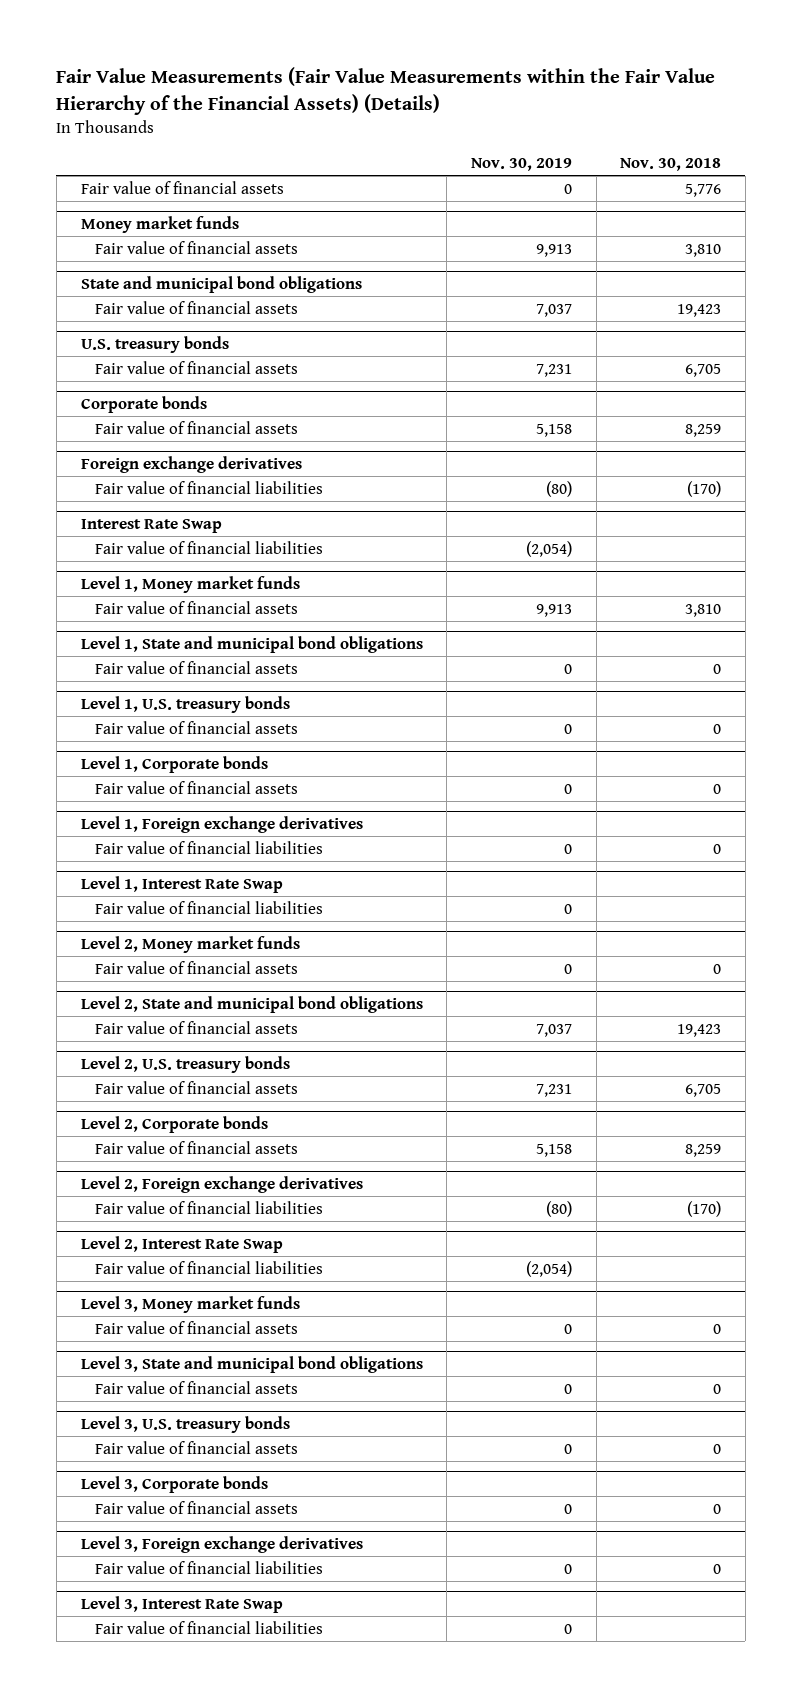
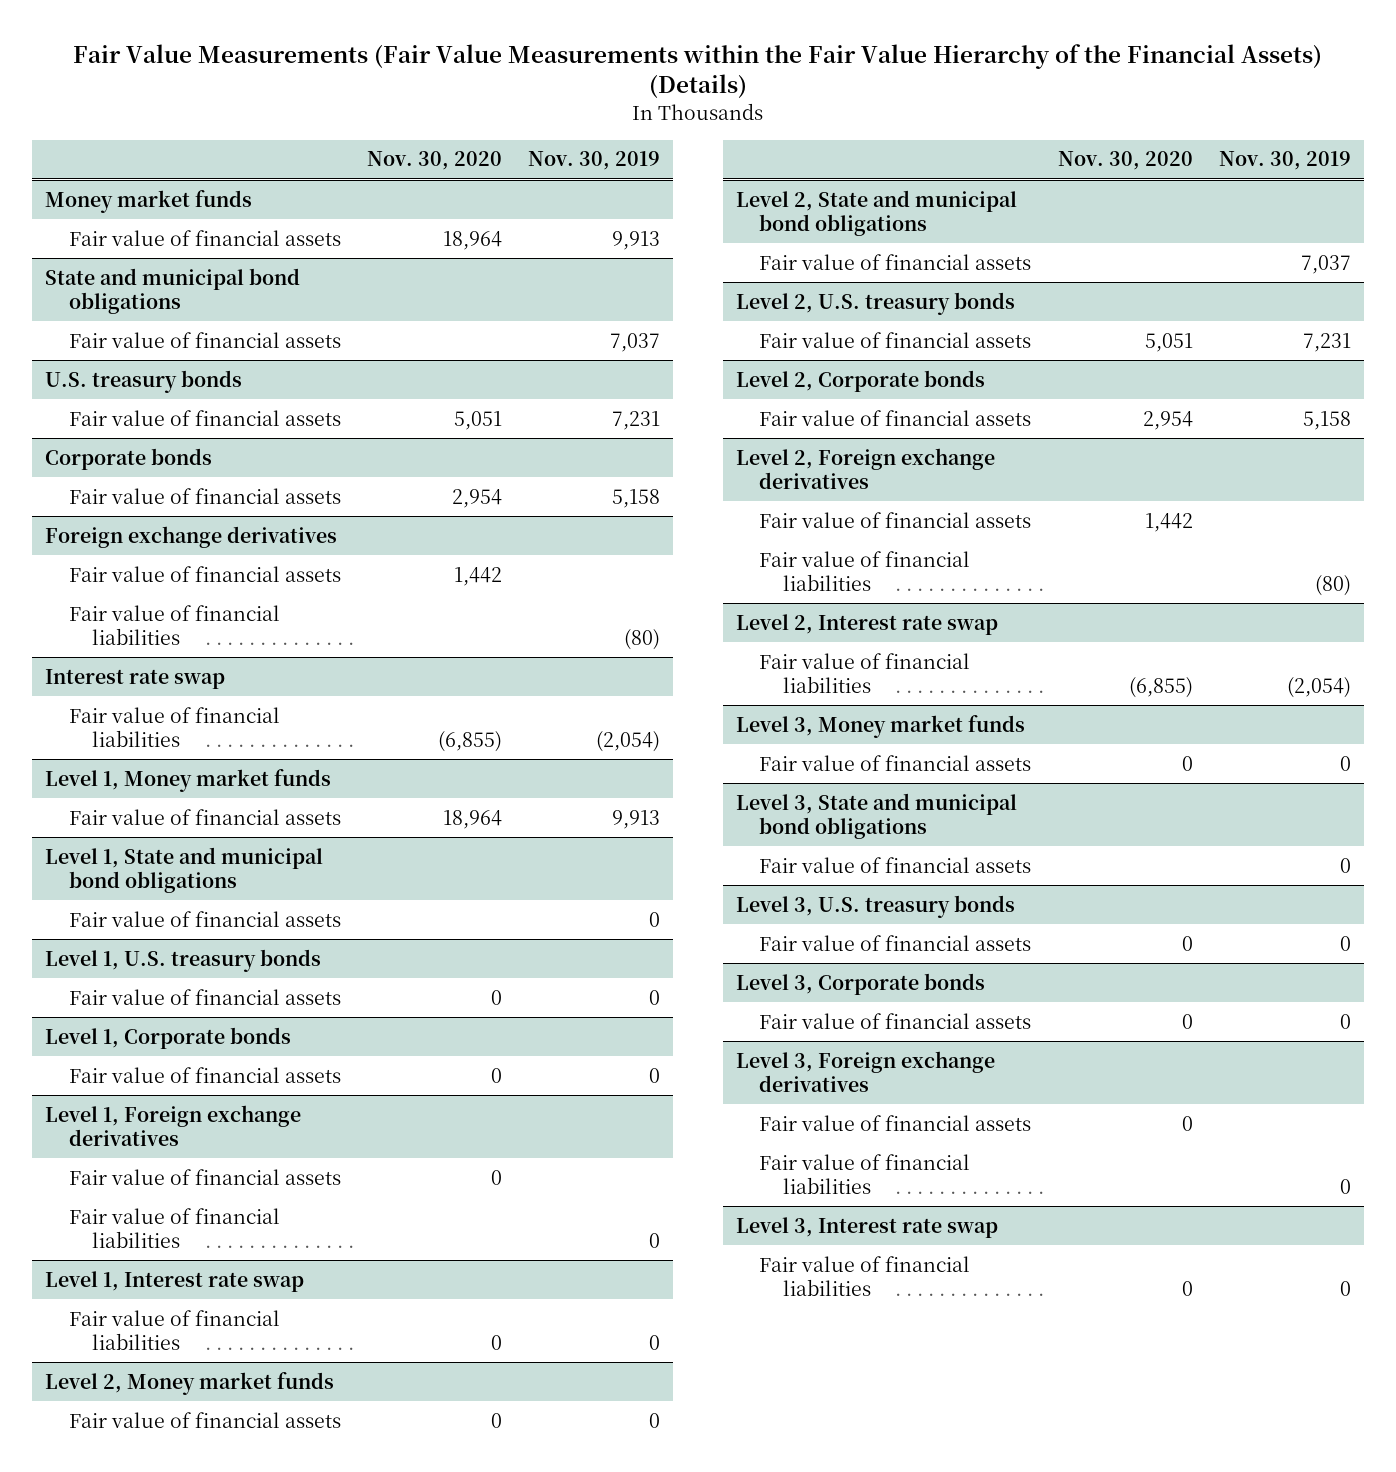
[620,157,722,171] Nov. 30, 2018 -> none
none -> [366,151,502,171] Nov. 30, 2020
[80,180,284,194] Fair value of financial assets -> none
none -> [68,565,341,582] Fair value of financial assets
[80,518,222,533] Interest Rate Swap -> [45,668,226,689] Interest rate swap
none -> [68,1168,341,1185] Fair value of financial assets
[80,875,283,893] Level 1, Interest Rate Swap -> [45,1270,305,1292] Level 1, Interest rate swap
none -> [759,511,1032,528] Fair value of financial assets
[80,1235,283,1253] Level 2, Interest Rate Swap -> [735,613,998,635] Level 2, Interest rate swap
none -> [759,1114,1032,1131] Fair value of financial assets
[80,1595,283,1613] Level 3, Interest Rate Swap -> [735,1216,998,1238] Level 3, Interest rate swap

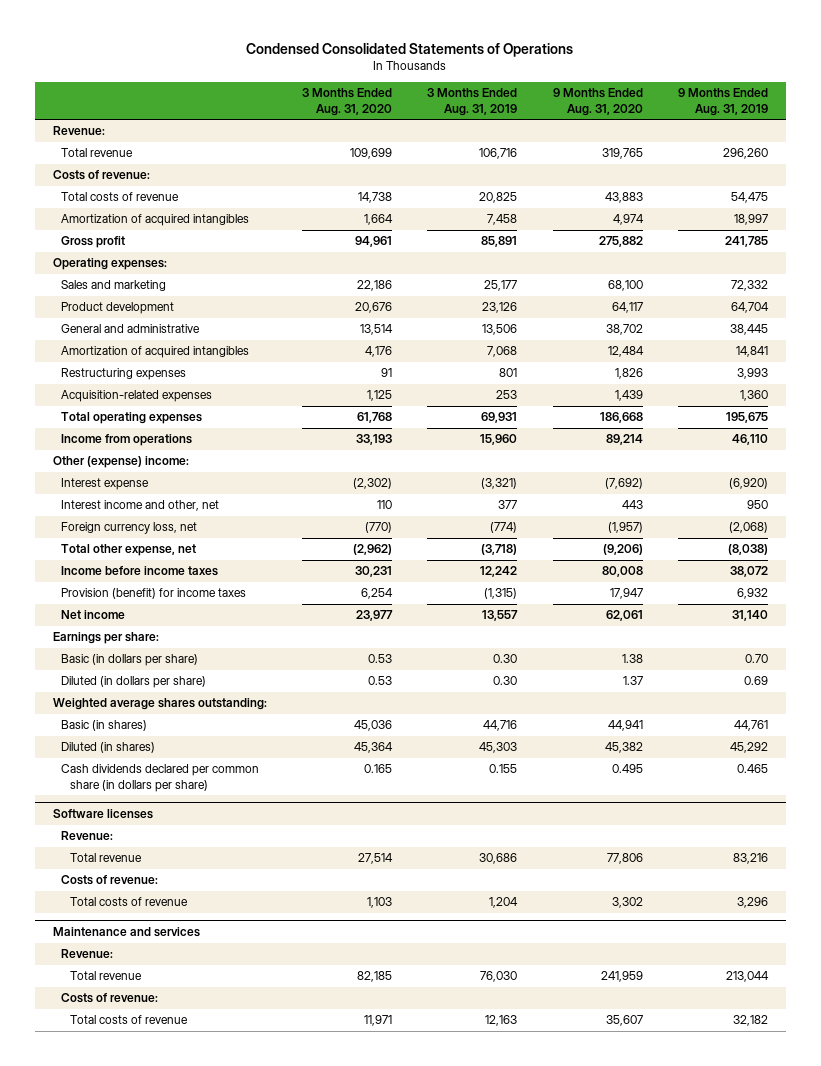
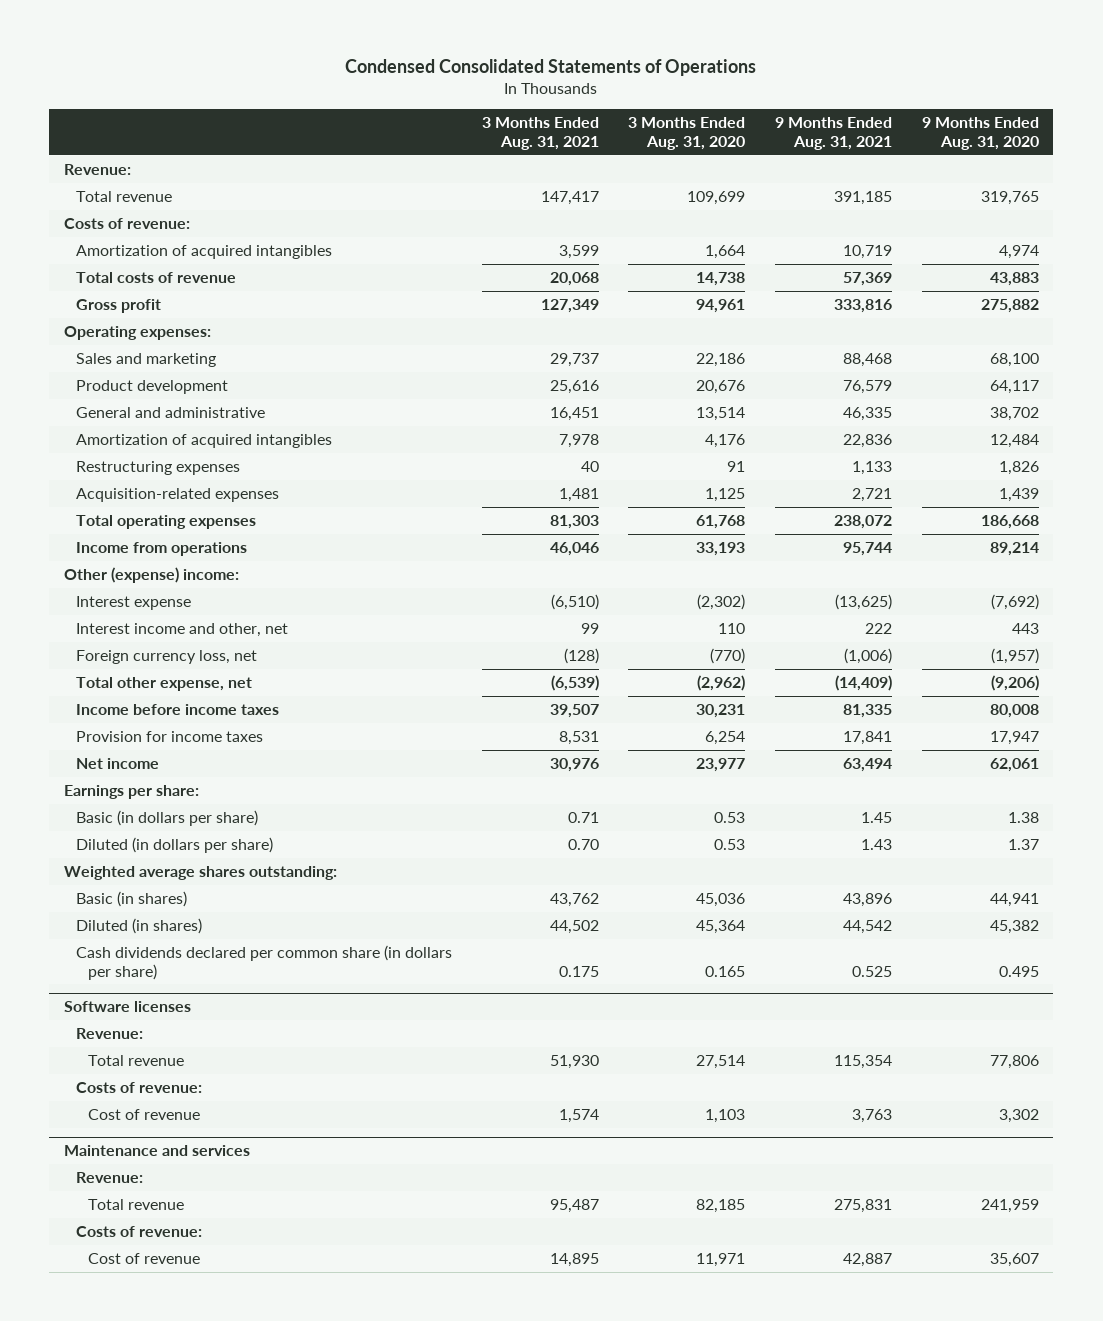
[427,88,518,116] 3 Months Ended Aug. 31, 2019 -> none
[678,88,769,116] 9 Months Ended Aug. 31, 2019 -> none
none -> [481,117,599,150] 3 Months Ended Aug. 31, 2021
none -> [774,117,892,150] 9 Months Ended Aug. 31, 2021
[61,192,180,202] Total costs of revenue -> [76,271,237,283] Total costs of revenue
[61,588,247,600] Provision (benefit) for income taxes -> [76,730,264,742] Provision for income taxes
[69,897,188,907] Total costs of revenue -> [88,1108,201,1120] Cost of revenue
[69,1015,188,1025] Total costs of revenue -> [88,1252,201,1264] Cost of revenue

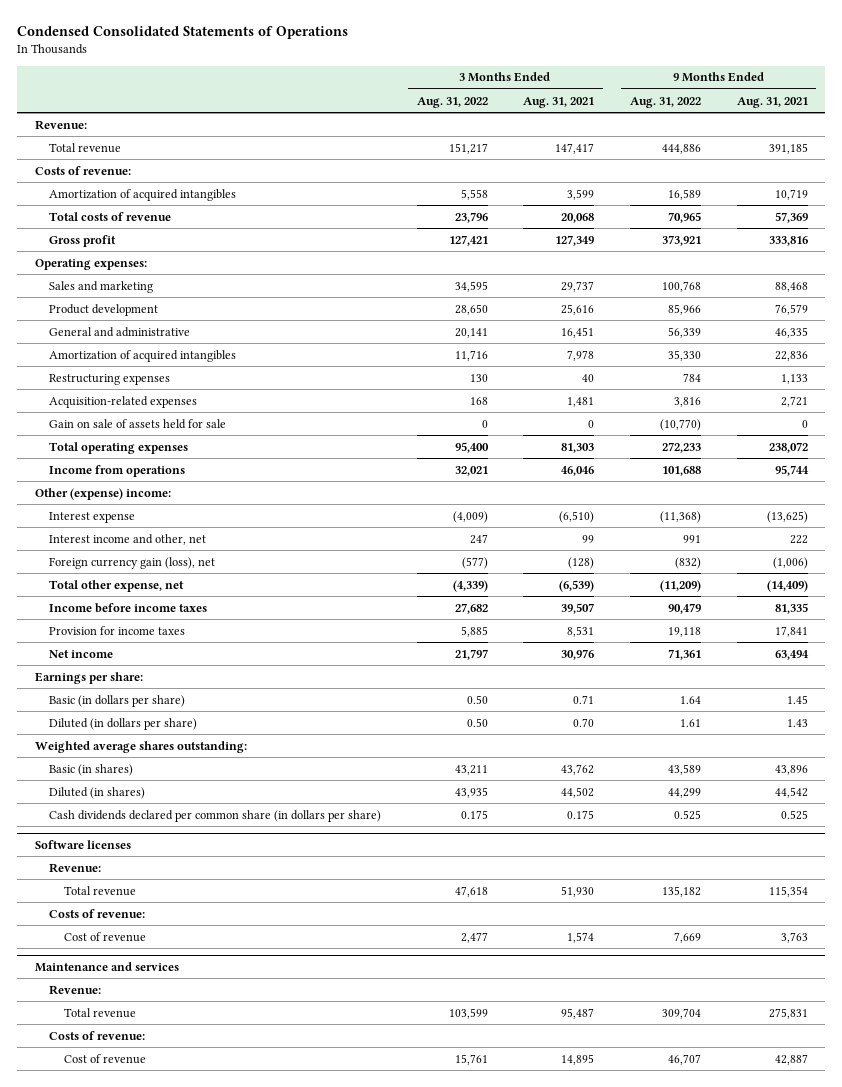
[628,117,746,150] 3 Months Ended Aug. 31, 2020 -> none
[921,117,1039,150] 9 Months Ended Aug. 31, 2020 -> none
none -> [416,96,488,108] Aug. 31, 2022
none -> [629,96,701,108] Aug. 31, 2022
none -> [49,418,227,429] Gain on sale of assets held for sale
[76,649,258,664] Foreign currency loss, net -> [49,556,216,569] Foreign currency gain (loss), net

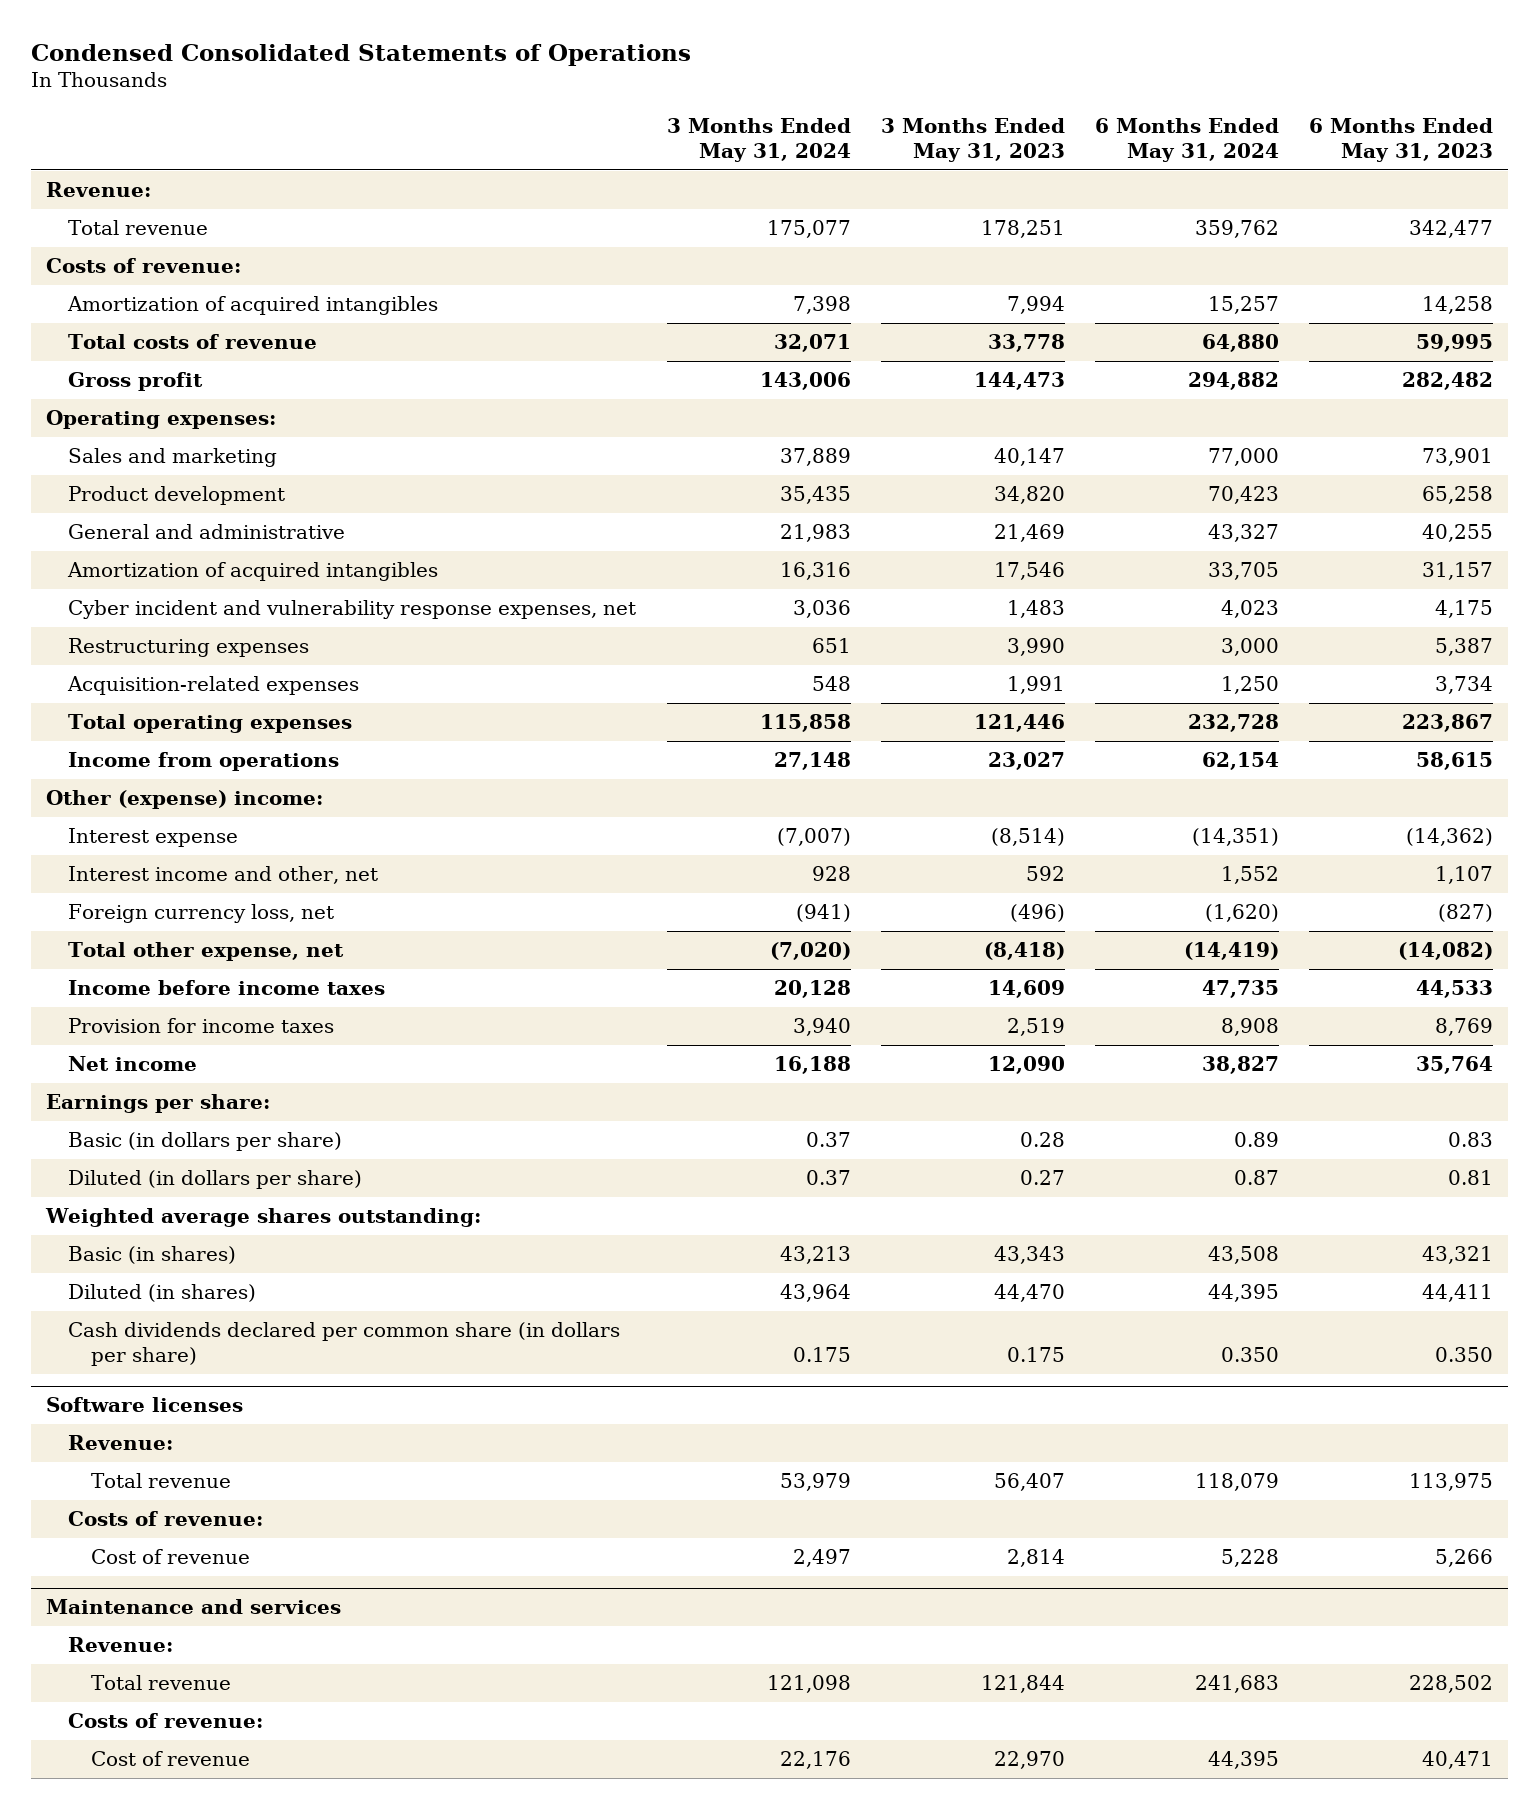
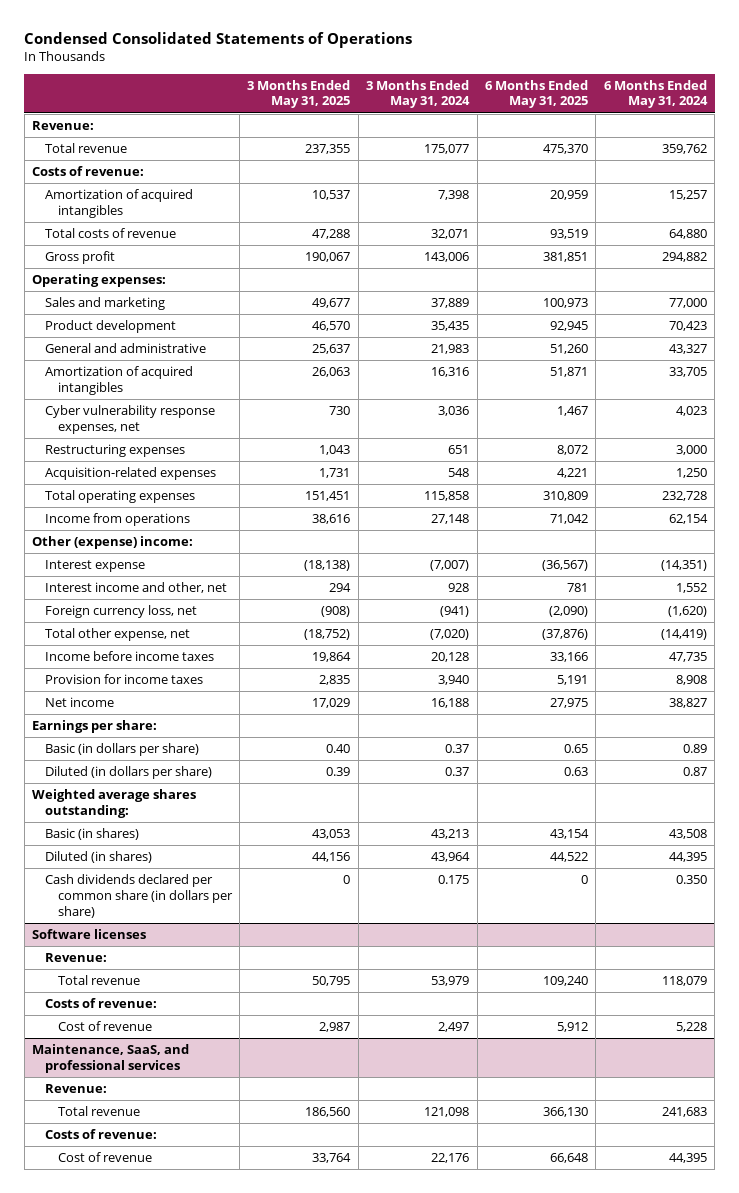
[880,117,1065,162] 3 Months Ended May 31, 2023 -> none
[1309,117,1494,162] 6 Months Ended May 31, 2023 -> none
none -> [247,79,351,109] 3 Months Ended May 31, 2025
none -> [485,79,589,109] 6 Months Ended May 31, 2025
[68,599,637,619] Cyber incident and vulnerability response expenses, net -> [44,405,215,434] Cyber vulnerability response expenses, net
[46,1599,342,1615] Maintenance and services -> [32,1044,190,1073] Maintenance, SaaS, and professional services

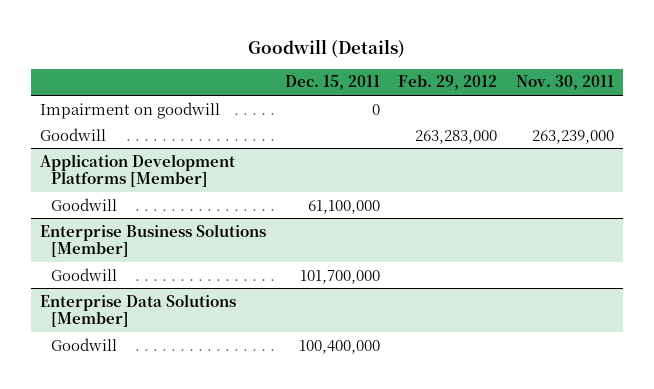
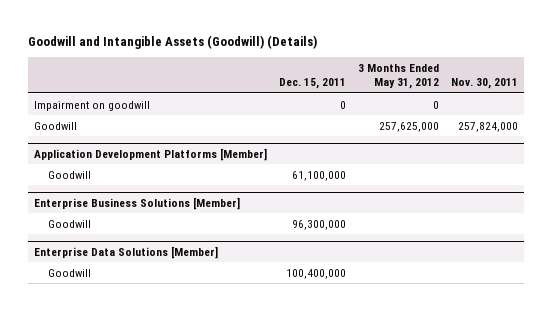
[247,38,405,58] Goodwill (Details) -> [28,34,318,49] Goodwill and Intangible Assets (Goodwill) (Details)
[398,75,498,91] Feb. 29, 2012 -> none
none -> [358,63,440,90] 3 Months Ended May 31, 2012
[531,129,614,144] 263,239,000 -> [458,121,519,132] 257,824,000
[299,269,380,284] 101,700,000 -> [292,219,347,230] 96,300,000

